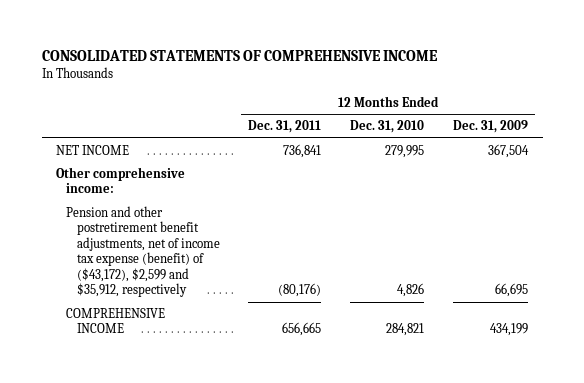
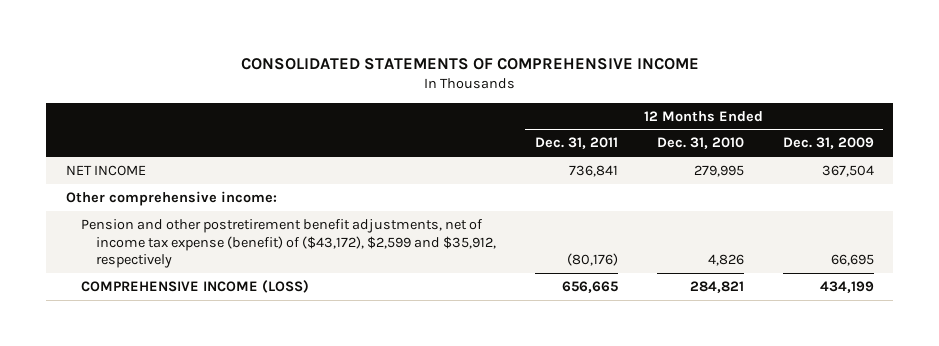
[66,307,166,334] COMPREHENSIVE INCOME -> [80,279,309,293] COMPREHENSIVE INCOME (LOSS)

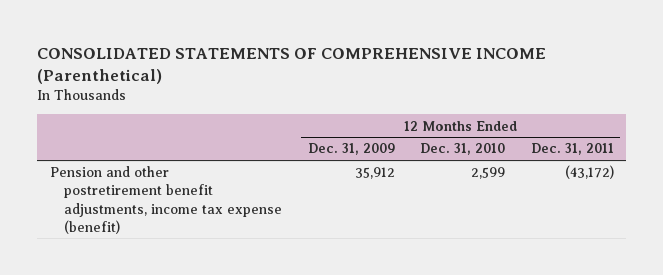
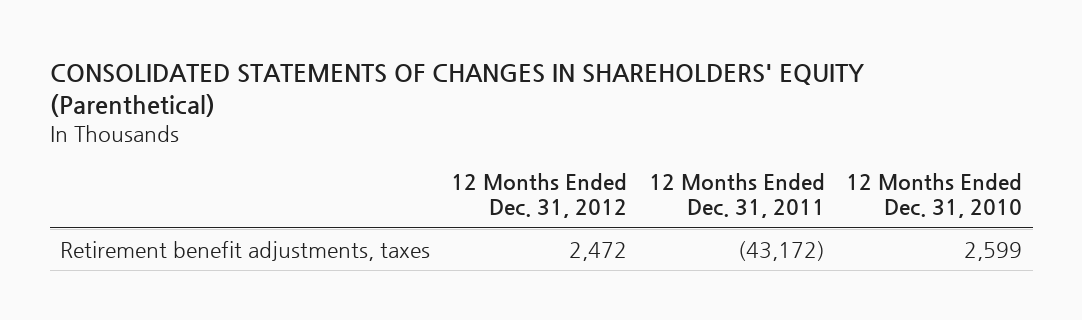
[37,48,547,85] CONSOLIDATED STATEMENTS OF COMPREHENSIVE INCOME (Parenthetical) -> [49,64,864,117] CONSOLIDATED STATEMENTS OF CHANGES IN SHAREHOLDERS' EQUITY (Parenthetical)
[307,143,395,156] Dec. 31, 2009 -> none
none -> [451,172,628,219] 12 Months Ended Dec. 31, 2012
[49,166,283,234] Pension and other postretirement benefit adjustments, income tax expense (benefit) -> [60,240,431,261] Retirement benefit adjustments, taxes

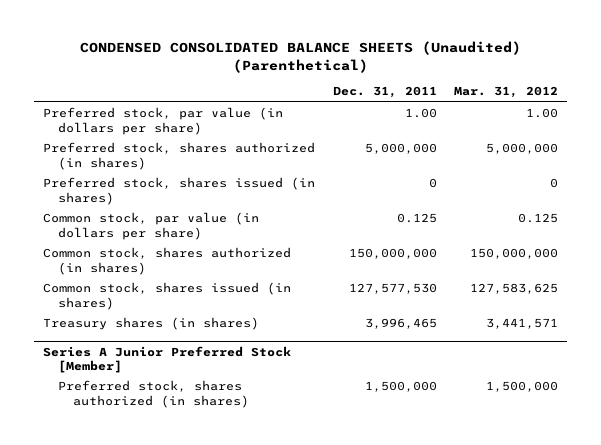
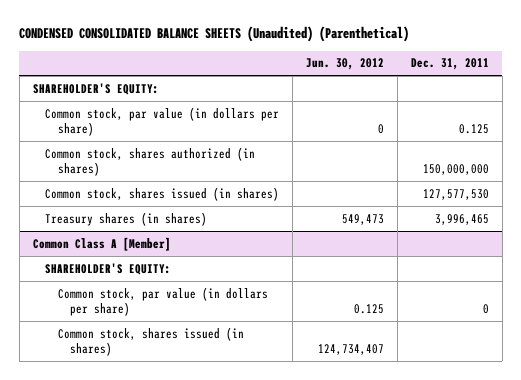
[454,86,559,99] Mar. 31, 2012 -> none
none -> [305,58,384,71] Jun. 30, 2012
[43,107,284,135] Preferred stock, par value (in dollars per share) -> none
[43,142,316,170] Preferred stock, shares authorized (in shares) -> none
[43,177,316,205] Preferred stock, shares issued (in shares) -> none
none -> [32,82,159,95] SHAREHOLDER'S EQUITY:
[43,345,292,373] Series A Junior Preferred Stock [Member] -> none
[58,380,249,408] Preferred stock, shares authorized (in shares) -> none
none -> [32,236,171,251] Common Class A [Member]
none -> [45,262,172,275] SHAREHOLDER'S EQUITY:
none -> [57,286,268,316] Common stock, par value (in dollars per share)
none -> [57,326,244,356] Common stock, shares issued (in shares)

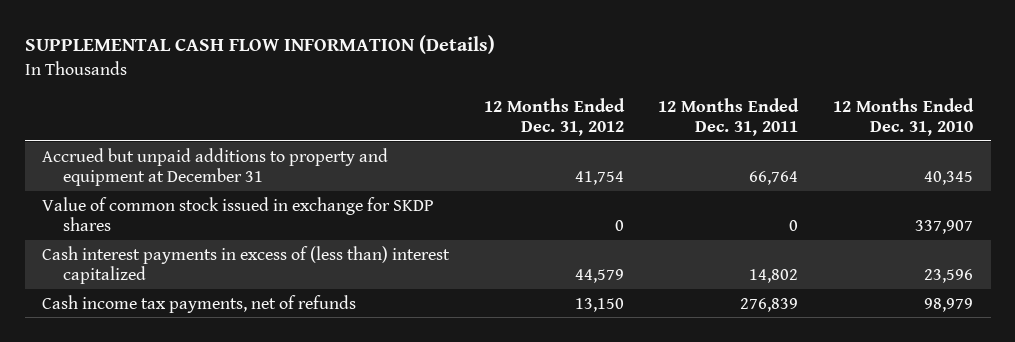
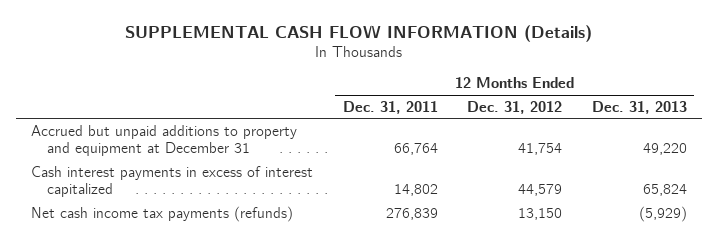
[833,97,975,136] 12 Months Ended Dec. 31, 2010 -> none
none -> [591,100,687,114] Dec. 31, 2013
[41,196,434,231] Value of common stock issued in exchange for SKDP shares -> none
[41,245,450,284] Cash interest payments in excess of (less than) interest capitalized -> [30,165,313,198] Cash interest payments in excess of interest capitalized
[41,294,356,313] Cash income tax payments, net of refunds -> [30,205,293,222] Net cash income tax payments (refunds)

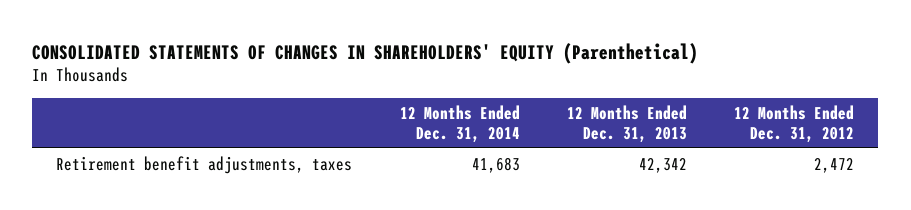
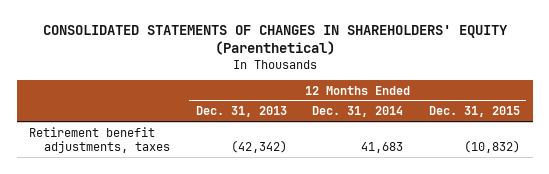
[734,104,855,144] 12 Months Ended Dec. 31, 2012 -> none
none -> [428,106,520,118] Dec. 31, 2015
[639,157,688,173] 42,342 -> [230,140,287,154] (42,342)

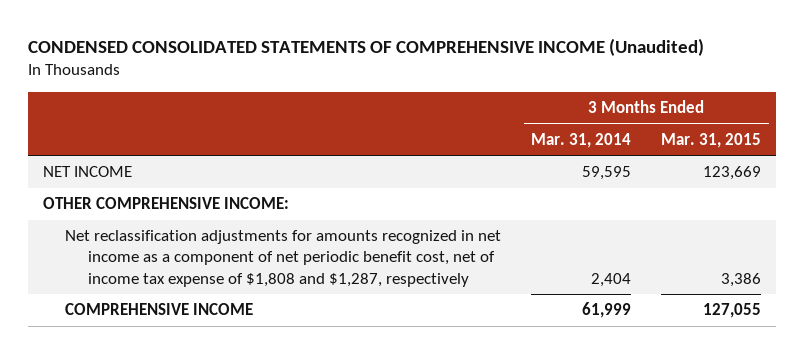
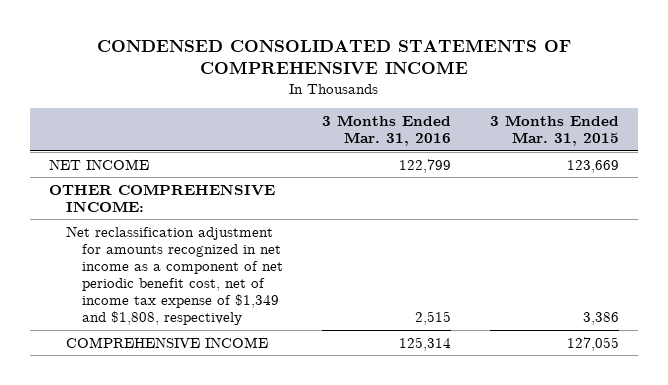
[27,38,704,57] CONDENSED CONSOLIDATED STATEMENTS OF COMPREHENSIVE INCOME (Unaudited) -> [96,39,571,75] CONDENSED CONSOLIDATED STATEMENTS OF COMPREHENSIVE INCOME
[531,132,632,148] Mar. 31, 2014 -> none
none -> [321,114,451,146] 3 Months Ended Mar. 31, 2016
[65,230,502,287] Net reclassification adjustments for amounts recognized in net income as a component of net periodic benefit cost, net of income tax expense of $1,808 and $1,287, respectively -> [65,225,283,326] Net reclassification adjustment for amounts recognized in net income as a component of net periodic benefit cost, net of income tax expense of $1,349 and $1,808, respectively

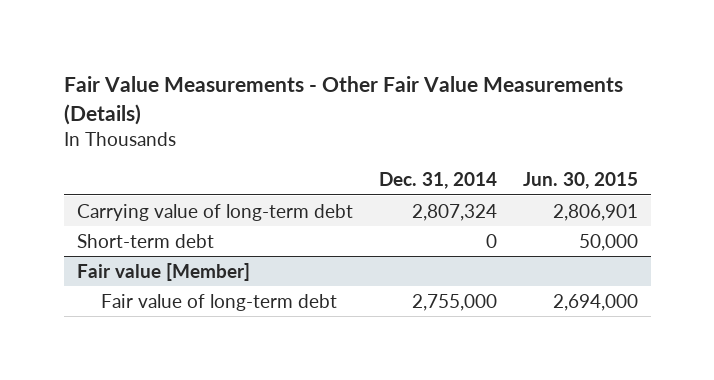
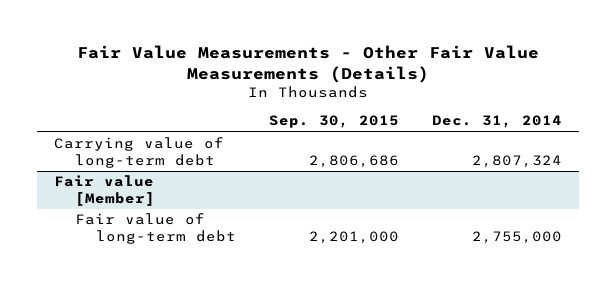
[522,172,638,190] Jun. 30, 2015 -> none
none -> [269,115,400,129] Sep. 30, 2015
[76,233,214,248] Short-term debt -> none

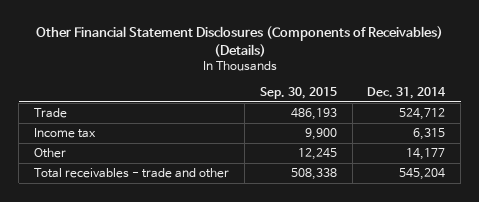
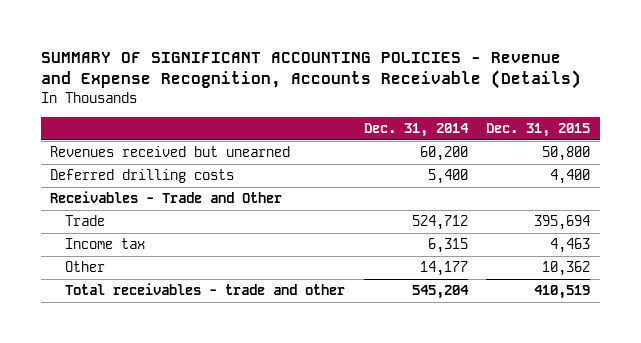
[35,25,443,57] Other Financial Statement Disclosures (Components of Receivables) (Details) -> [41,51,582,90] SUMMARY OF SIGNIFICANT ACCOUNTING POLICIES - Revenue and Expense Recognition, Accounts Receivable (Details)
[259,86,337,99] Sep. 30, 2015 -> none
none -> [486,123,591,138] Dec. 31, 2015
none -> [50,146,291,158] Revenues received but unearned
none -> [50,169,235,184] Deferred drilling costs
none -> [50,191,283,204] Receivables - Trade and Other

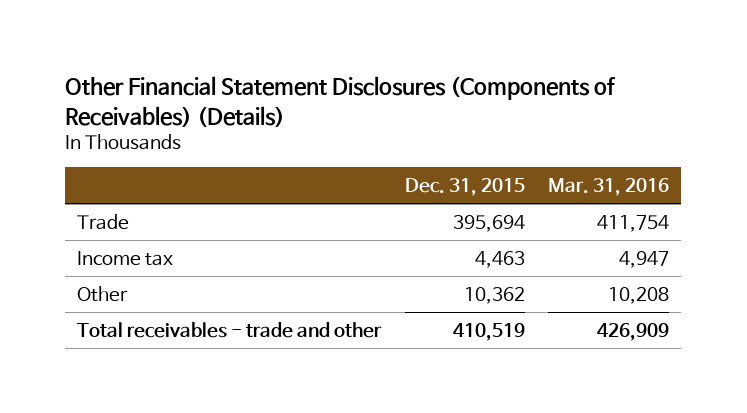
[41,51,582,90] SUMMARY OF SIGNIFICANT ACCOUNTING POLICIES - Revenue and Expense Recognition, Accounts Receivable (Details) -> [65,76,617,127] Other Financial Statement Disclosures (Components of Receivables) (Details)
[363,123,469,138] Dec. 31, 2014 -> none
none -> [548,178,670,197] Mar. 31, 2016
[50,146,291,158] Revenues received but unearned -> none
[50,169,235,184] Deferred drilling costs -> none
[50,191,283,204] Receivables - Trade and Other -> none

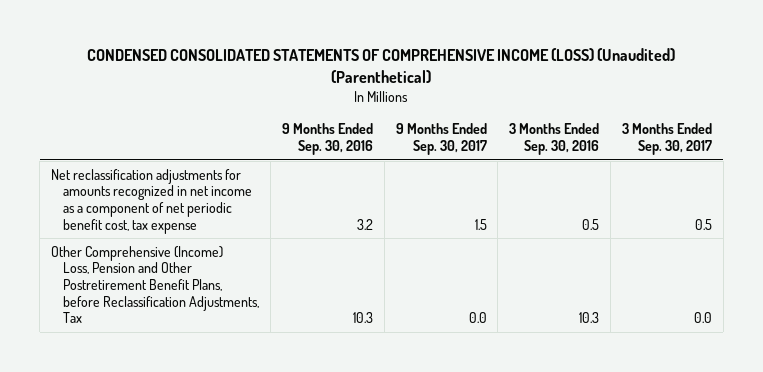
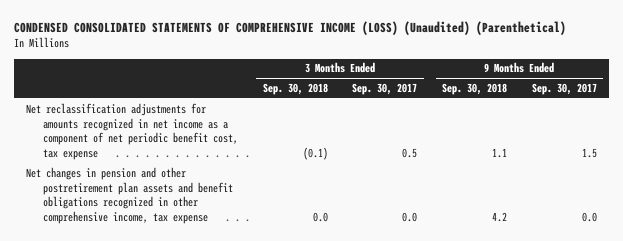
[281,123,373,156] 9 Months Ended Sep. 30, 2016 -> none
[509,123,600,156] 3 Months Ended Sep. 30, 2016 -> none
none -> [262,82,328,95] Sep. 30, 2018
none -> [442,82,508,95] Sep. 30, 2018
[50,245,260,324] Other Comprehensive (Income) Loss, Pension and Other Postretirement Benefit Plans, before Reclassification Adjustments, Tax -> [26,166,233,225] Net changes in pension and other postretirement plan assets and benefit obligations recognized in other comprehensive income, tax expense

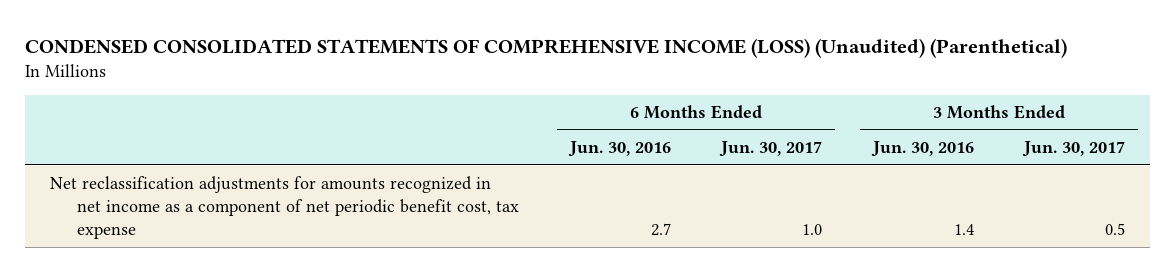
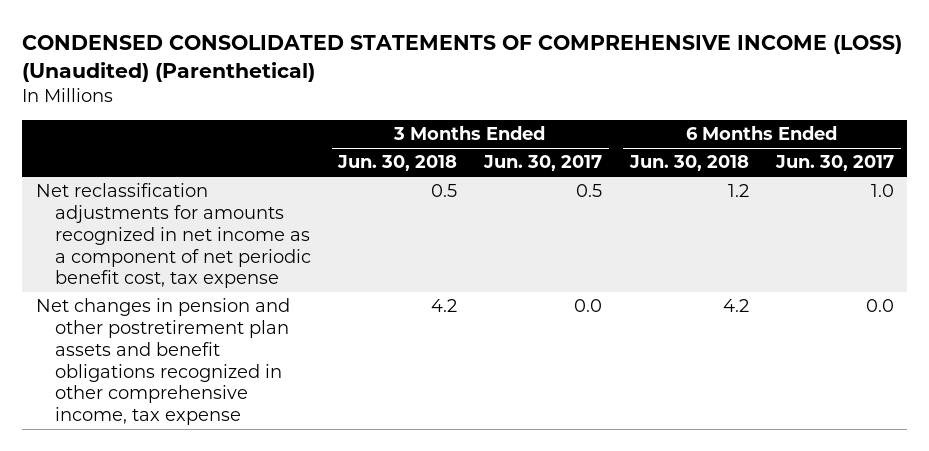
[567,141,671,158] Jun. 30, 2016 -> none
[870,141,974,158] Jun. 30, 2016 -> none
none -> [337,155,458,172] Jun. 30, 2018
none -> [628,155,749,172] Jun. 30, 2018
none -> [35,298,290,426] Net changes in pension and other postretirement plan assets and benefit obligations recognized in other comprehensive income, tax expense

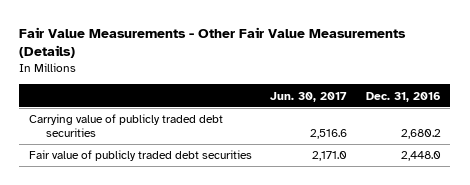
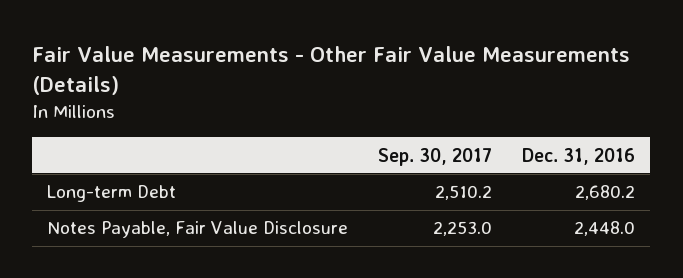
[270,91,348,102] Jun. 30, 2017 -> none
none -> [378,147,493,166] Sep. 30, 2017
[28,114,223,138] Carrying value of publicly traded debt securities -> [47,185,177,203] Long-term Debt
[28,150,252,162] Fair value of publicly traded debt securities -> [47,221,349,239] Notes Payable, Fair Value Disclosure

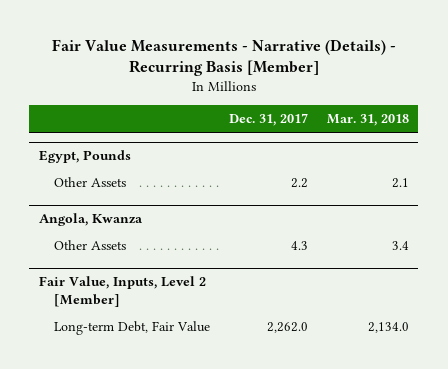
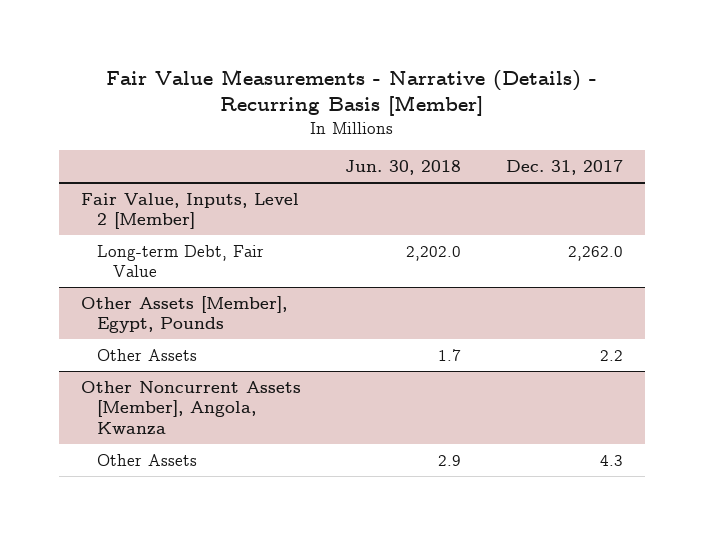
[326,114,409,127] Mar. 31, 2018 -> none
none -> [345,160,462,176] Jun. 30, 2018
[38,149,131,163] Egypt, Pounds -> none
[53,176,126,187] Other Assets -> none
[38,212,143,226] Angola, Kwanza -> none
[53,239,126,250] Other Assets -> none
none -> [80,295,287,334] Other Assets [Member], Egypt, Pounds
none -> [96,348,197,361] Other Assets
none -> [80,380,301,435] Other Noncurrent Assets [Member], Angola, Kwanza
none -> [96,453,197,466] Other Assets

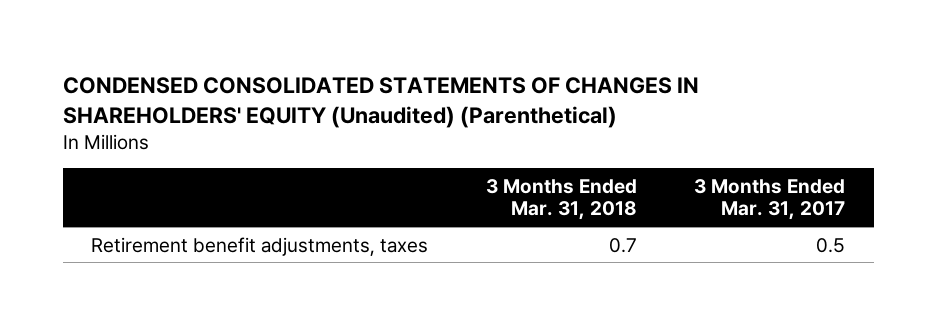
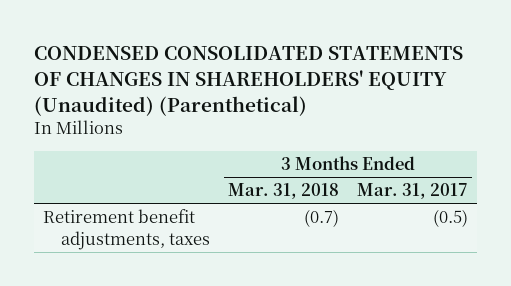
[608,237,637,253] 0.7 -> [304,209,340,228] (0.7)
[816,237,846,253] 0.5 -> [432,209,468,228] (0.5)

